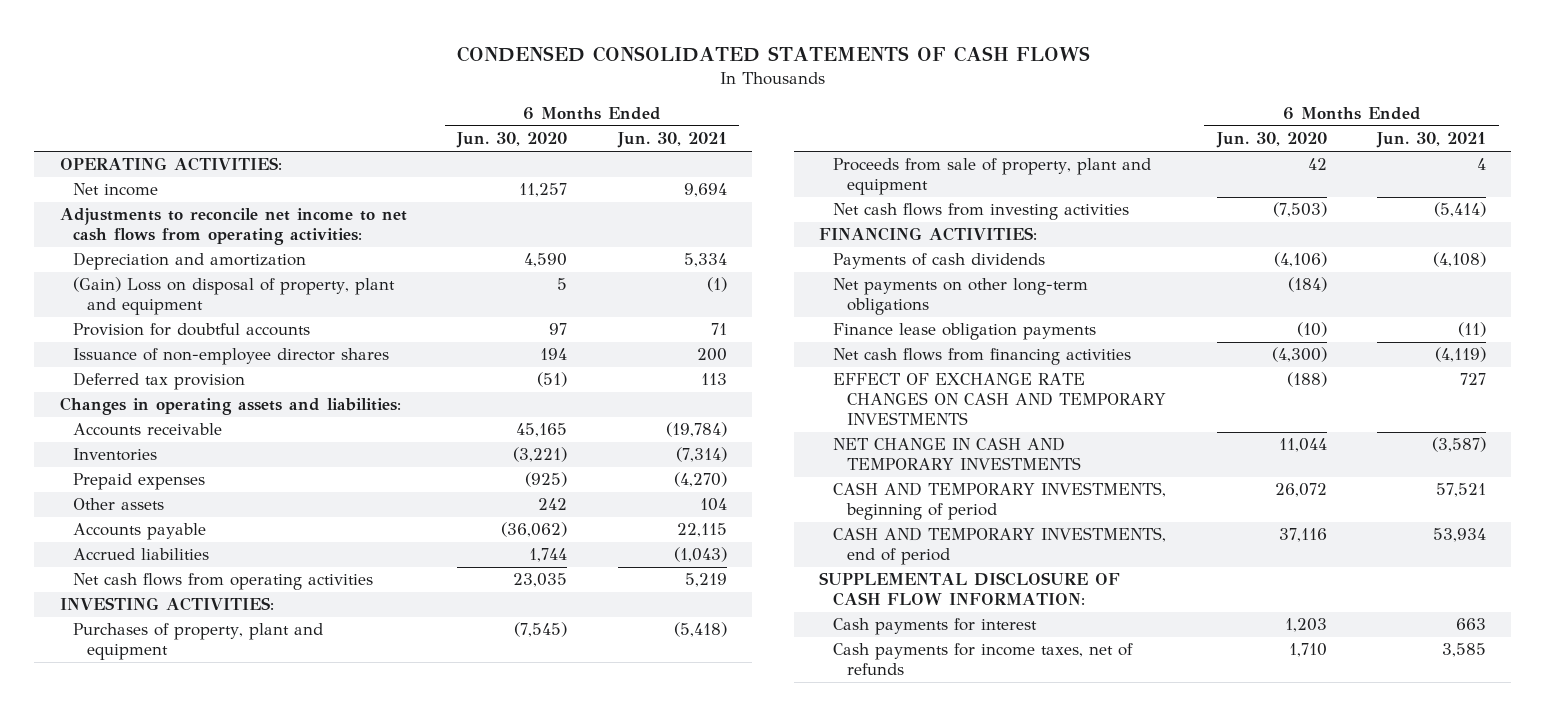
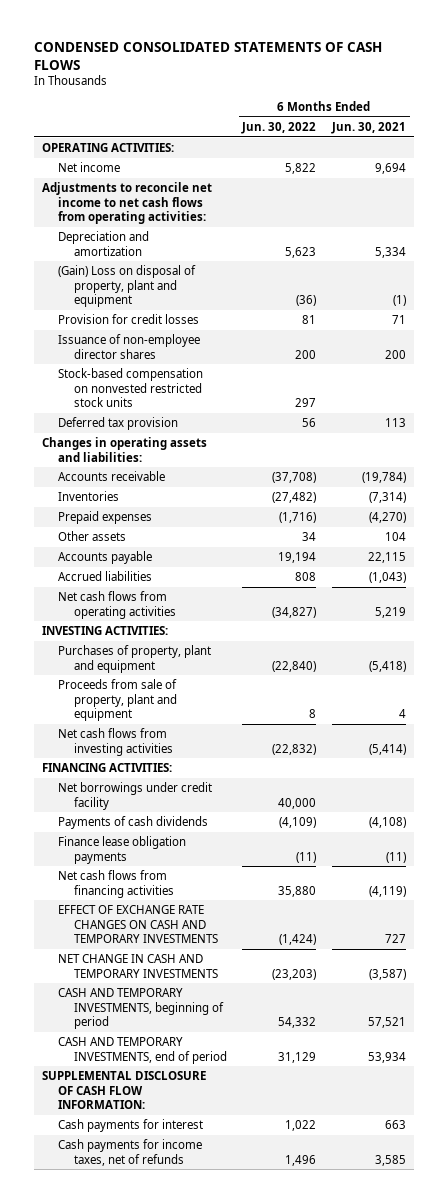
[456,132,568,149] Jun. 30, 2020 -> none
none -> [241,121,317,134] Jun. 30, 2022
[73,323,311,337] Provision for doubtful accounts -> [57,314,199,325] Provision for credit losses
none -> [57,368,203,407] Stock-based compensation on nonvested restricted stock units
none -> [57,782,212,810] Net borrowings under credit facility
[833,278,1089,316] Net payments on other long-term obligations -> none

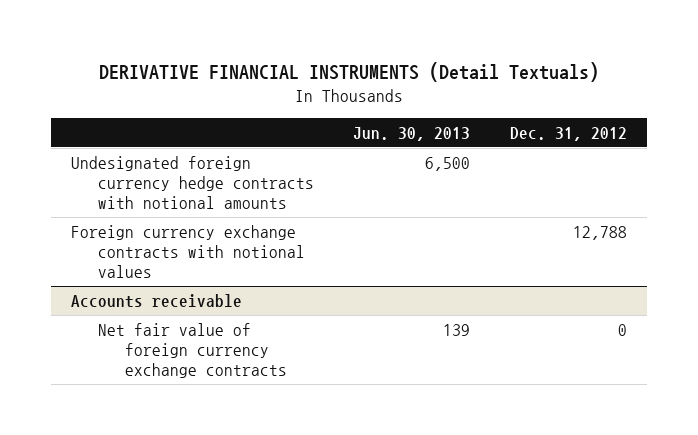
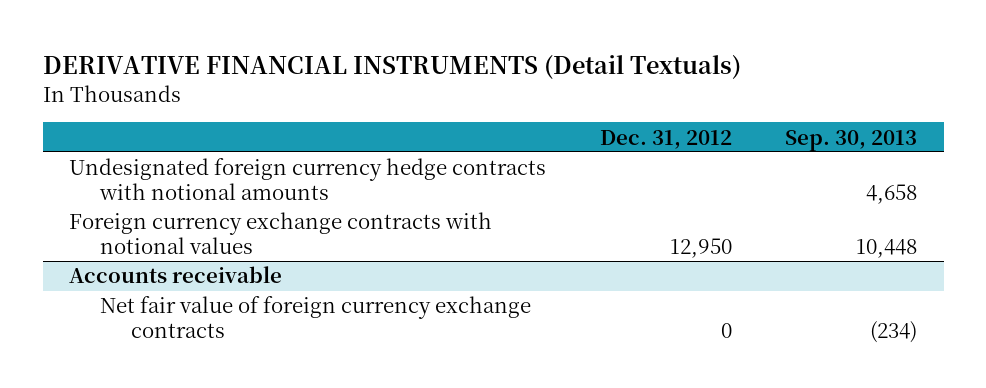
[353,126,471,141] Jun. 30, 2013 -> none
none -> [784,129,917,151] Sep. 30, 2013
[573,226,628,241] 12,788 -> [669,237,732,258] 12,950

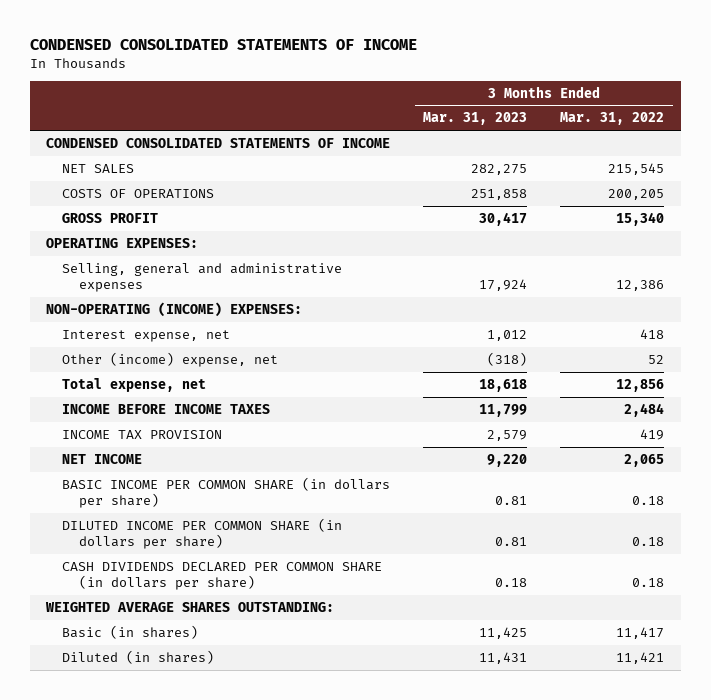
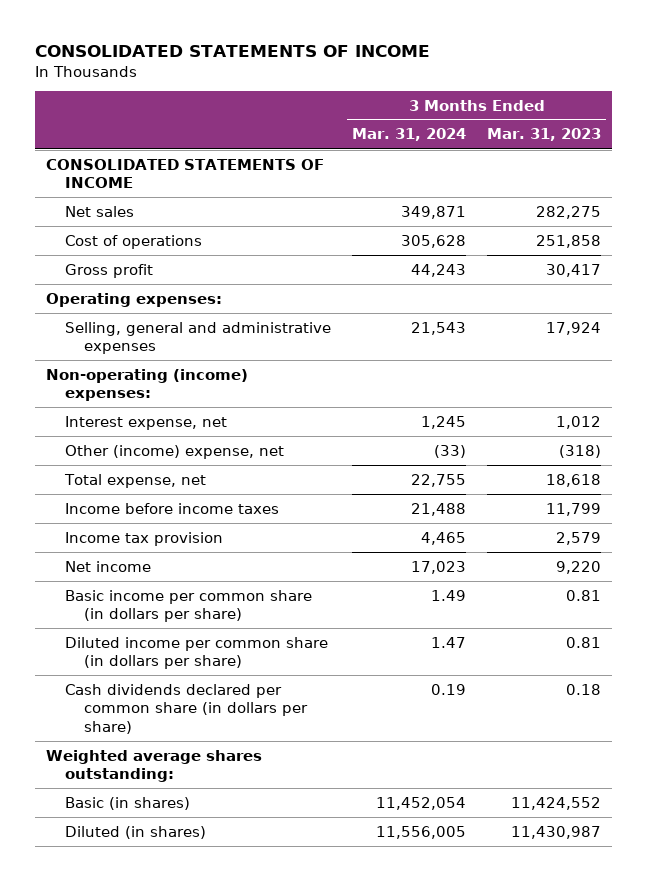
[29,38,417,50] CONDENSED CONSOLIDATED STATEMENTS OF INCOME -> [35,45,431,58] CONSOLIDATED STATEMENTS OF INCOME
[560,112,665,126] Mar. 31, 2022 -> none
none -> [351,128,466,142] Mar. 31, 2024
[46,137,391,148] CONDENSED CONSOLIDATED STATEMENTS OF INCOME -> [45,158,324,189] CONSOLIDATED STATEMENTS OF INCOME
[62,163,135,173] NET SALES -> [64,205,134,217] Net sales
[62,188,215,198] COSTS OF OPERATIONS -> [64,234,202,249] Cost of operations
[62,212,159,223] GROSS PROFIT -> [64,263,153,278] Gross profit
[46,237,199,248] OPERATING EXPENSES: -> [45,292,222,307] Operating expenses:
[46,301,303,317] NON-OPERATING (INCOME) EXPENSES: -> [45,368,248,402] Non-operating (income) expenses:
[62,403,271,414] INCOME BEFORE INCOME TAXES -> [64,502,279,514] Income before income taxes
[62,429,223,439] INCOME TAX PROVISION -> [64,531,223,546] Income tax provision
[62,453,143,464] NET INCOME -> [64,560,151,572] Net income
[62,476,391,508] BASIC INCOME PER COMMON SHARE (in dollars per share) -> [64,589,312,623] Basic income per common share (in dollars per share)
[62,517,343,549] DILUTED INCOME PER COMMON SHARE (in dollars per share) -> [64,636,328,670] Diluted income per common share (in dollars per share)
[62,561,383,590] CASH DIVIDENDS DECLARED PER COMMON SHARE (in dollars per share) -> [64,683,309,734] Cash dividends declared per common share (in dollars per share)
[45,601,335,612] WEIGHTED AVERAGE SHARES OUTSTANDING: -> [45,749,262,783] Weighted average shares outstanding:
[479,626,528,639] 11,425 -> [511,796,602,810] 11,424,552
[479,651,528,664] 11,431 -> [511,825,602,839] 11,430,987

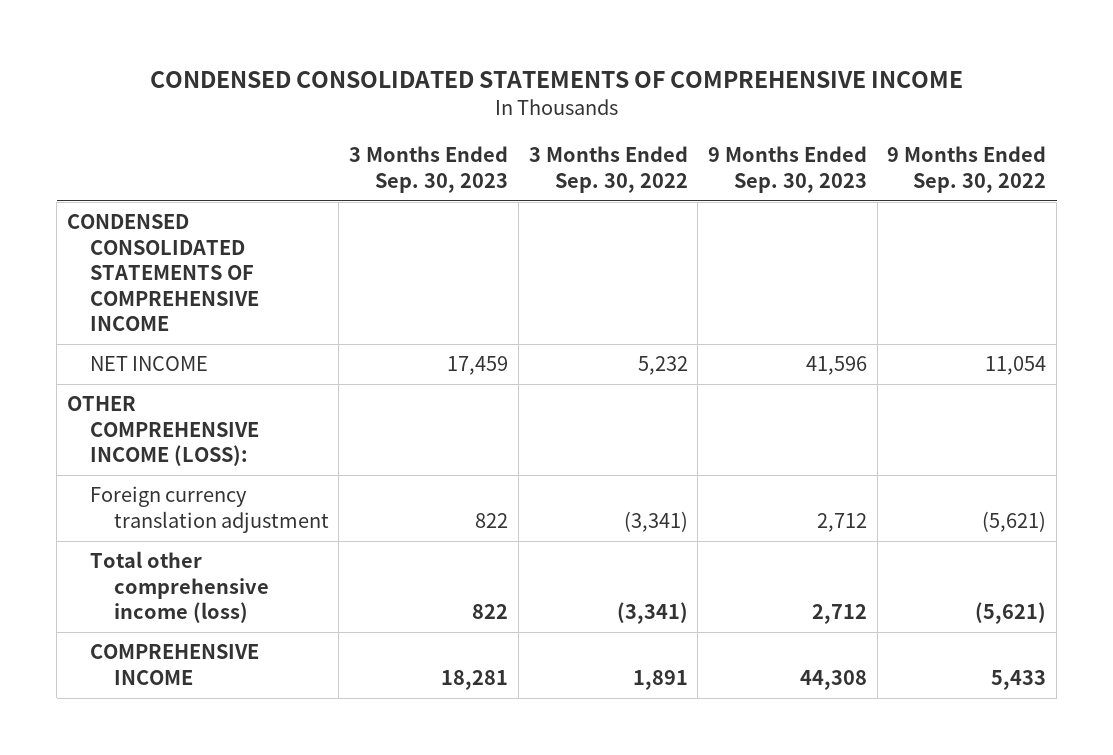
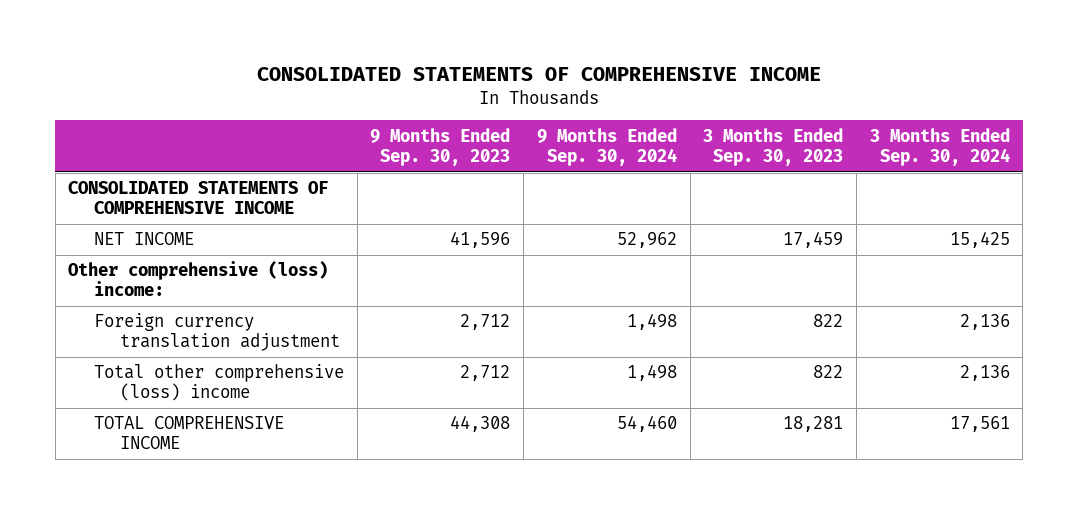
[149,70,963,88] CONDENSED CONSOLIDATED STATEMENTS OF COMPREHENSIVE INCOME -> [256,67,821,82] CONSOLIDATED STATEMENTS OF COMPREHENSIVE INCOME
[528,146,688,193] 3 Months Ended Sep. 30, 2022 -> none
[887,146,1047,193] 9 Months Ended Sep. 30, 2022 -> none
none -> [536,127,677,166] 9 Months Ended Sep. 30, 2024
none -> [869,127,1010,166] 3 Months Ended Sep. 30, 2024
[66,214,260,331] CONDENSED CONSOLIDATED STATEMENTS OF COMPREHENSIVE INCOME -> [68,181,329,215] CONSOLIDATED STATEMENTS OF COMPREHENSIVE INCOME
[66,396,260,467] OTHER COMPREHENSIVE INCOME (LOSS): -> [68,261,329,297] Other comprehensive (loss) income:
[90,551,269,624] Total other comprehensive income (loss) -> [93,364,344,402] Total other comprehensive (loss) income
[90,644,260,685] COMPREHENSIVE INCOME -> [93,416,284,450] TOTAL COMPREHENSIVE INCOME

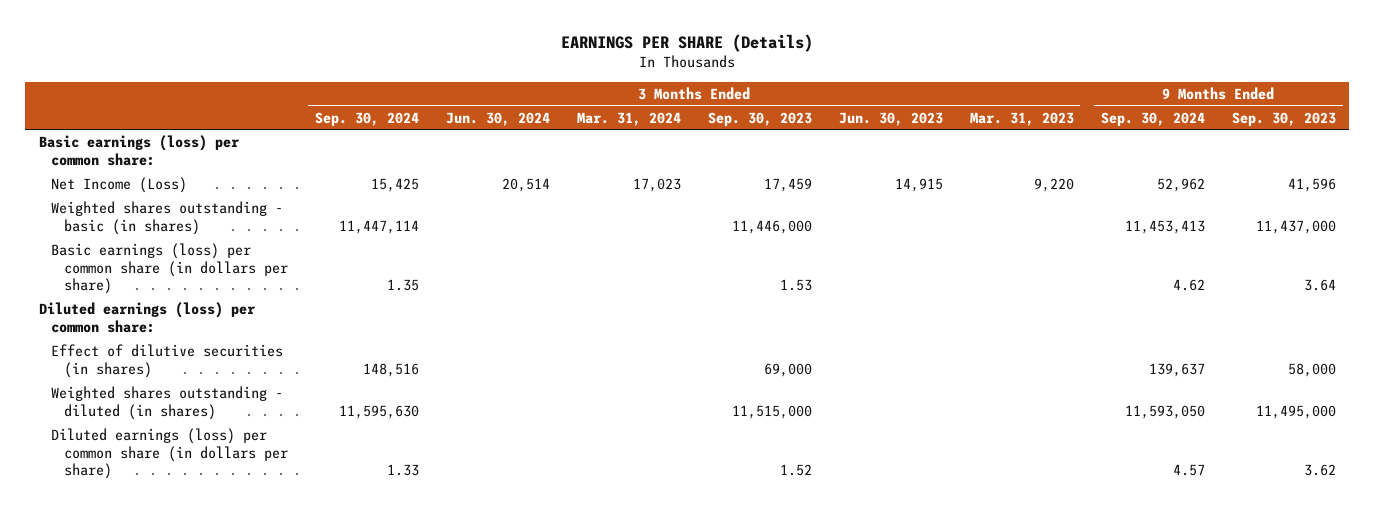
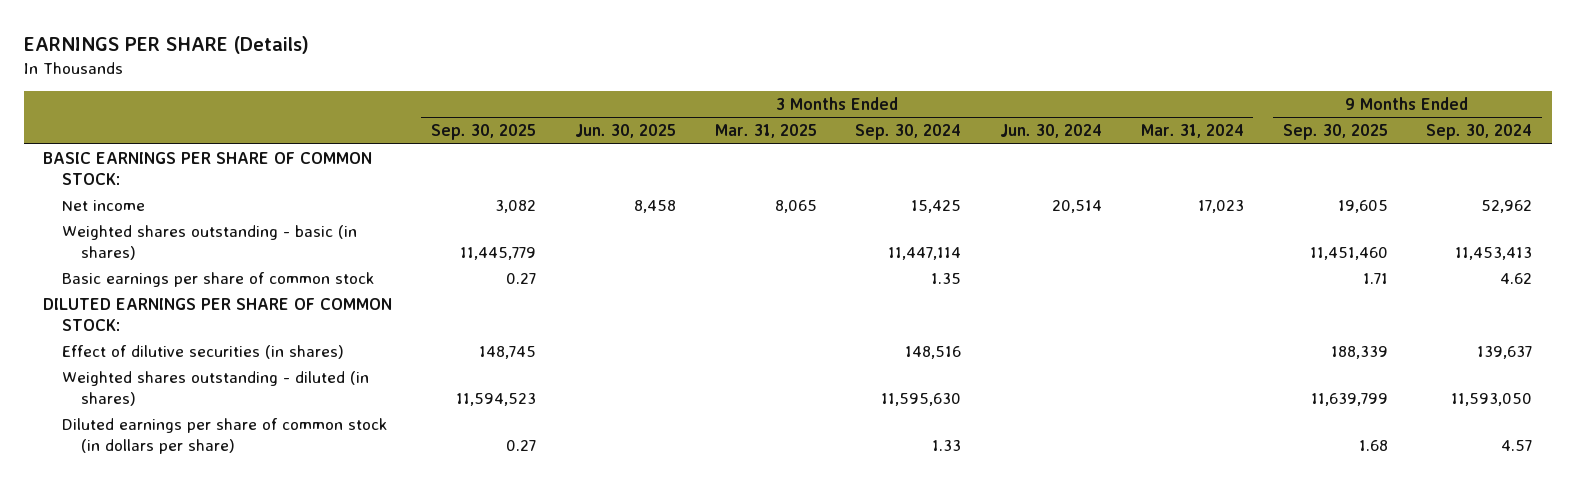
[707,111,812,126] Sep. 30, 2023 -> none
[838,111,943,126] Jun. 30, 2023 -> none
[969,111,1074,126] Mar. 31, 2023 -> none
[1231,111,1336,126] Sep. 30, 2023 -> none
none -> [431,124,537,141] Sep. 30, 2025
none -> [574,124,676,139] Jun. 30, 2025
none -> [714,124,817,139] Mar. 31, 2025
none -> [1282,124,1388,141] Sep. 30, 2025
[38,134,240,166] Basic earnings (loss) per common share: -> [43,151,373,185] BASIC EARNINGS PER SHARE OF COMMON STOCK:
[51,176,188,193] Net Income (Loss) -> [62,199,146,211] Net income
[51,242,288,295] Basic earnings (loss) per common share (in dollars per share) -> [62,271,375,287] Basic earnings per share of common stock
[38,301,256,333] Diluted earnings (loss) per common share: -> [43,297,393,331] DILUTED EARNINGS PER SHARE OF COMMON STOCK:
[51,427,288,480] Diluted earnings (loss) per common share (in dollars per share) -> [62,417,388,454] Diluted earnings per share of common stock (in dollars per share)

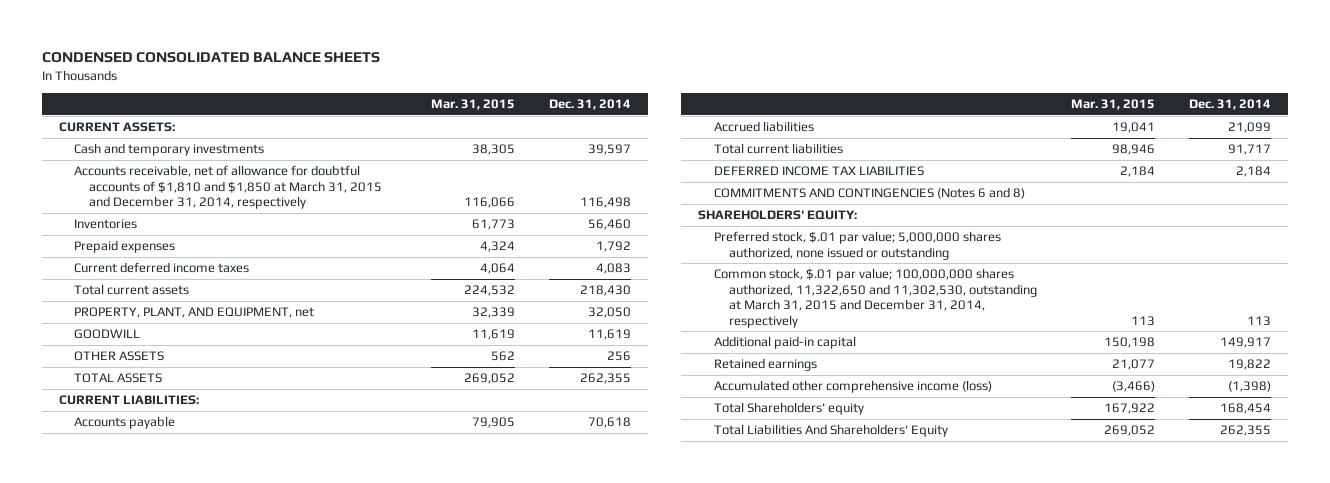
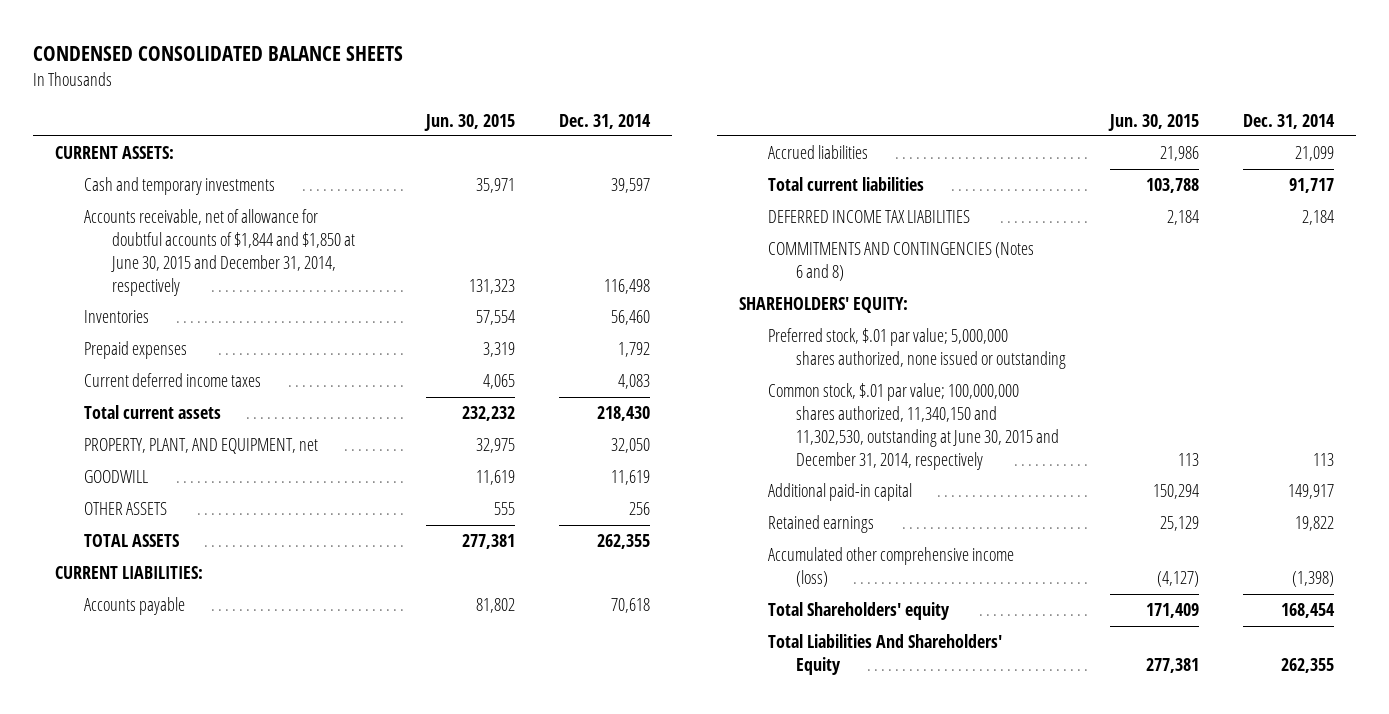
[431,99,516,111] Mar. 31, 2015 -> none
none -> [423,113,515,131] Jun. 30, 2015
[74,165,383,210] Accounts receivable, net of allowance for doubtful accounts of $1,810 and $1,850 at March 31, 2015 and December 31, 2014, respectively -> [83,209,356,296] Accounts receivable, net of allowance for doubtful accounts of $1,844 and $1,850 at June 30, 2015 and December 31, 2014, respectively
[713,268,1038,328] Common stock, $.01 par value; 100,000,000 shares authorized, 11,322,650 and 11,302,530, outstanding at March 31, 2015 and December 31, 2014, respectively -> [767,383,1060,470] Common stock, $.01 par value; 100,000,000 shares authorized, 11,340,150 and 11,302,530, outstanding at June 30, 2015 and December 31, 2014, respectively

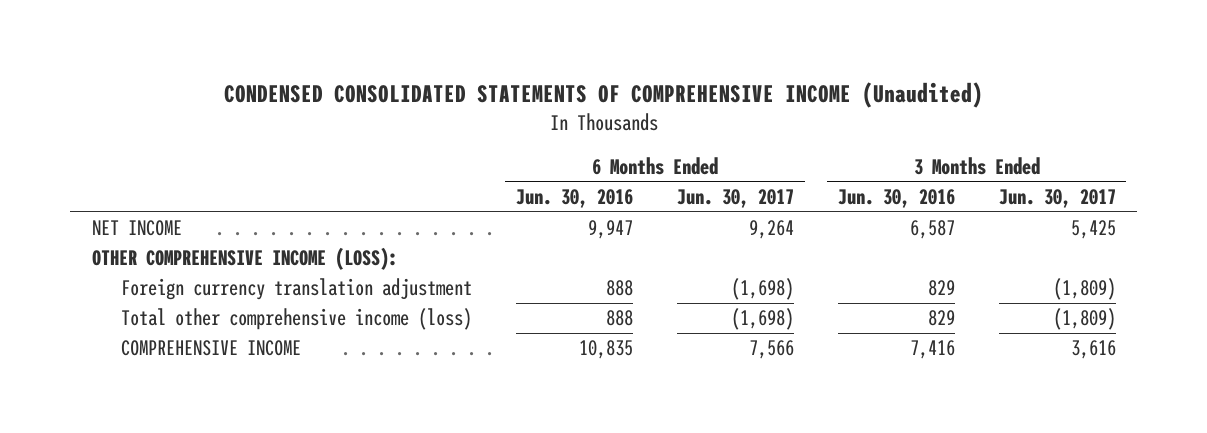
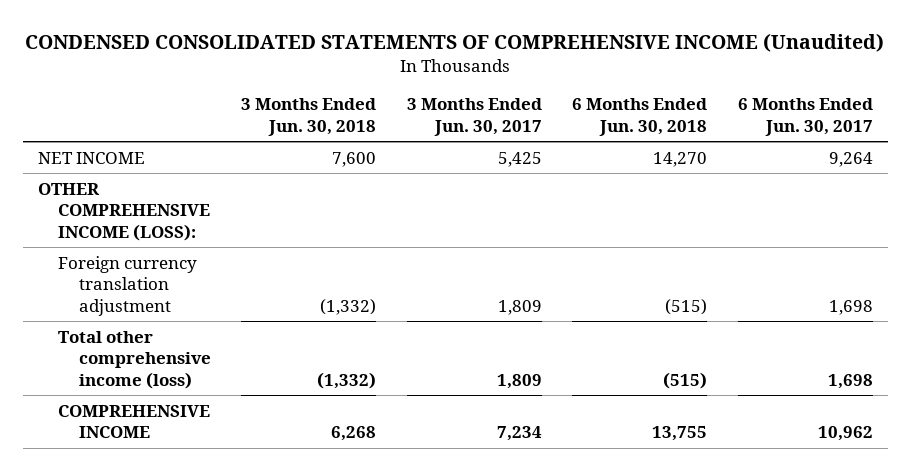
[515,189,633,209] Jun. 30, 2016 -> none
[837,189,955,209] Jun. 30, 2016 -> none
none -> [241,98,377,136] 3 Months Ended Jun. 30, 2018
none -> [572,98,708,136] 6 Months Ended Jun. 30, 2018
[730,278,794,301] (1,698) -> [828,299,873,315] 1,698
[1052,278,1116,301] (1,809) -> [497,299,542,315] 1,809
[730,308,794,331] (1,698) -> [827,373,873,389] 1,698
[1052,308,1116,331] (1,809) -> [496,373,542,389] 1,809
[748,340,794,360] 7,566 -> [817,426,873,442] 10,962
[1070,340,1116,360] 3,616 -> [496,426,542,442] 7,234

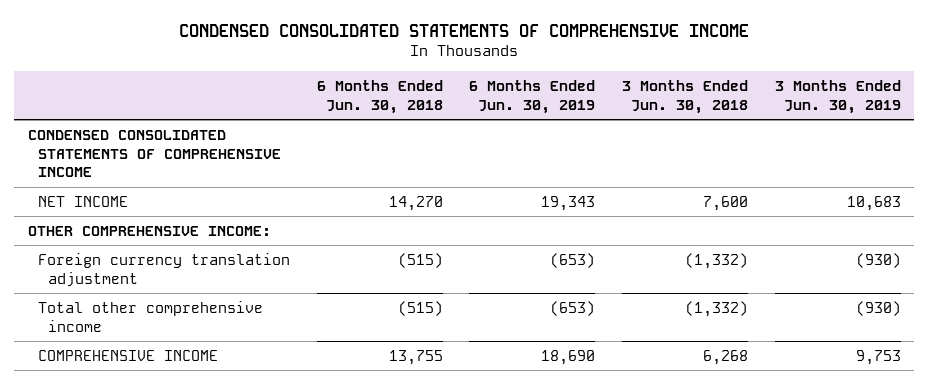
[25,33,885,53] CONDENSED CONSOLIDATED STATEMENTS OF COMPREHENSIVE INCOME (Unaudited) -> [179,23,750,37] CONDENSED CONSOLIDATED STATEMENTS OF COMPREHENSIVE INCOME
[406,98,542,136] 3 Months Ended Jun. 30, 2017 -> none
[737,98,873,136] 6 Months Ended Jun. 30, 2017 -> none
none -> [469,79,596,114] 6 Months Ended Jun. 30, 2019
none -> [774,79,901,114] 3 Months Ended Jun. 30, 2019
none -> [27,129,281,178] CONDENSED CONSOLIDATED STATEMENTS OF COMPREHENSIVE INCOME
[38,182,211,241] OTHER COMPREHENSIVE INCOME (LOSS): -> [27,225,271,236] OTHER COMPREHENSIVE INCOME:
[58,330,211,389] Total other comprehensive income (loss) -> [37,300,263,332] Total other comprehensive income

